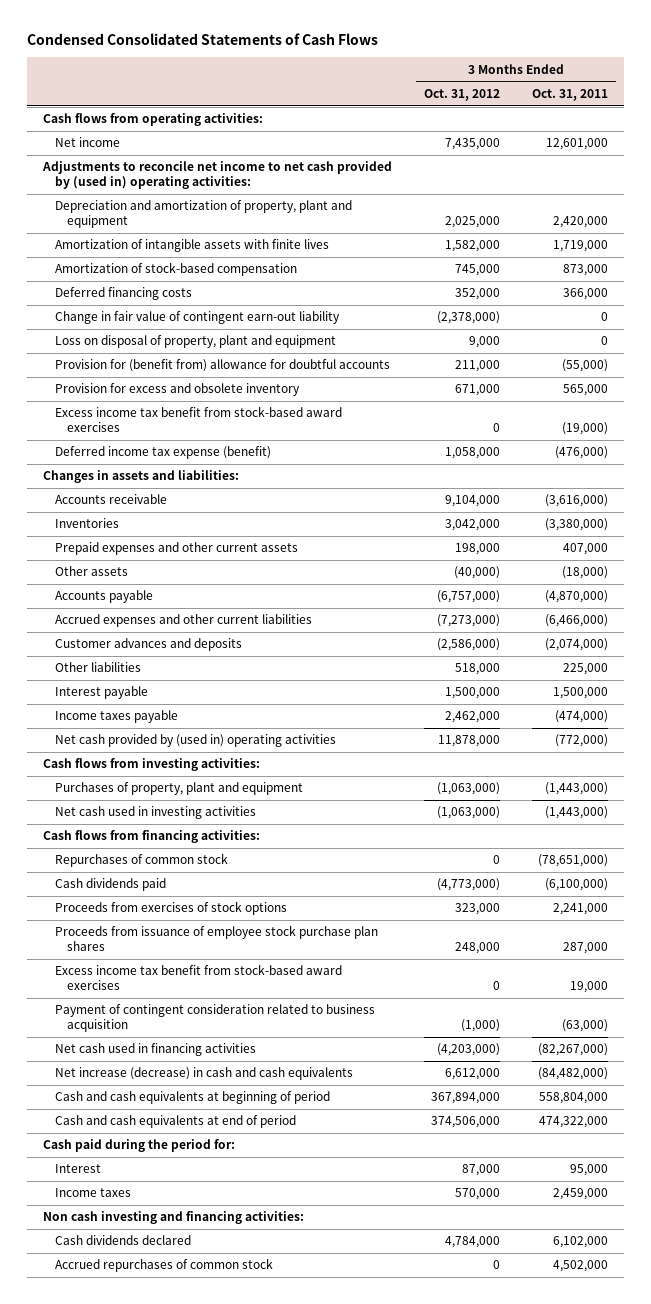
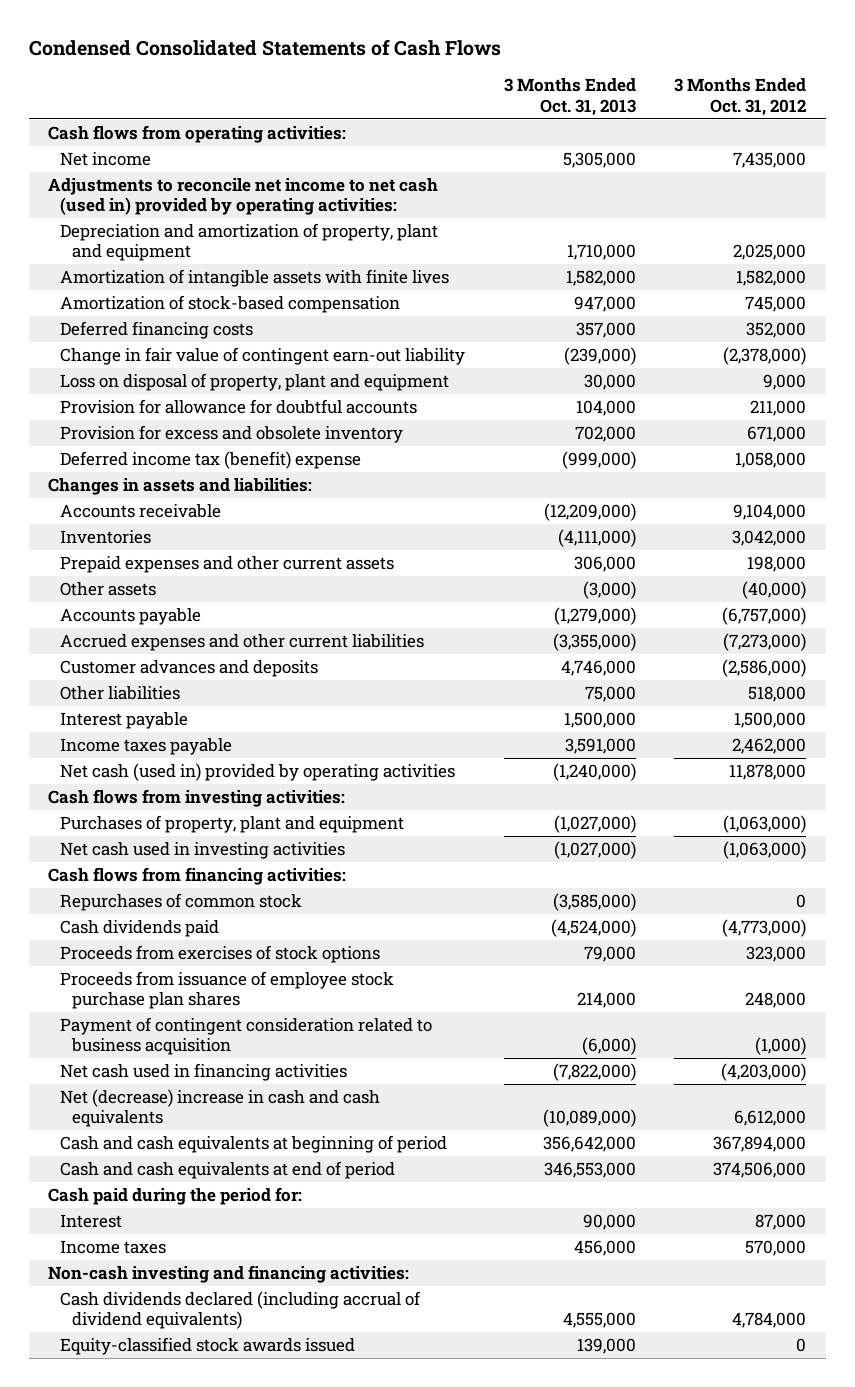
[532,89,609,102] Oct. 31, 2011 -> none
none -> [503,78,636,116] 3 Months Ended Oct. 31, 2013
[41,161,392,190] Adjustments to reconcile net income to net cash provided by (used in) operating activities: -> [48,177,439,216] Adjustments to reconcile net income to net cash (used in) provided by operating activities:
[54,359,390,373] Provision for (benefit from) allowance for doubtful accounts -> [60,398,418,414] Provision for allowance for doubtful accounts
[54,406,342,433] Excess income tax benefit from stock-based award exercises -> none
[54,446,271,460] Deferred income tax expense (benefit) -> [60,450,362,469] Deferred income tax (benefit) expense
[54,734,336,748] Net cash provided by (used in) operating activities -> [60,762,456,781] Net cash (used in) provided by operating activities
[54,964,342,991] Excess income tax benefit from stock-based award exercises -> none
[54,1067,353,1081] Net increase (decrease) in cash and cash equivalents -> [60,1088,381,1128] Net (decrease) increase in cash and cash equivalents
[54,1258,273,1273] Accrued repurchases of common stock -> none
[42,1211,304,1225] Non cash investing and financing activities: -> [48,1264,410,1283] Non-cash investing and financing activities:
[54,1235,191,1246] Cash dividends declared -> [60,1290,422,1330] Cash dividends declared (including accrual of dividend equivalents)
none -> [60,1336,356,1355] Equity-classified stock awards issued

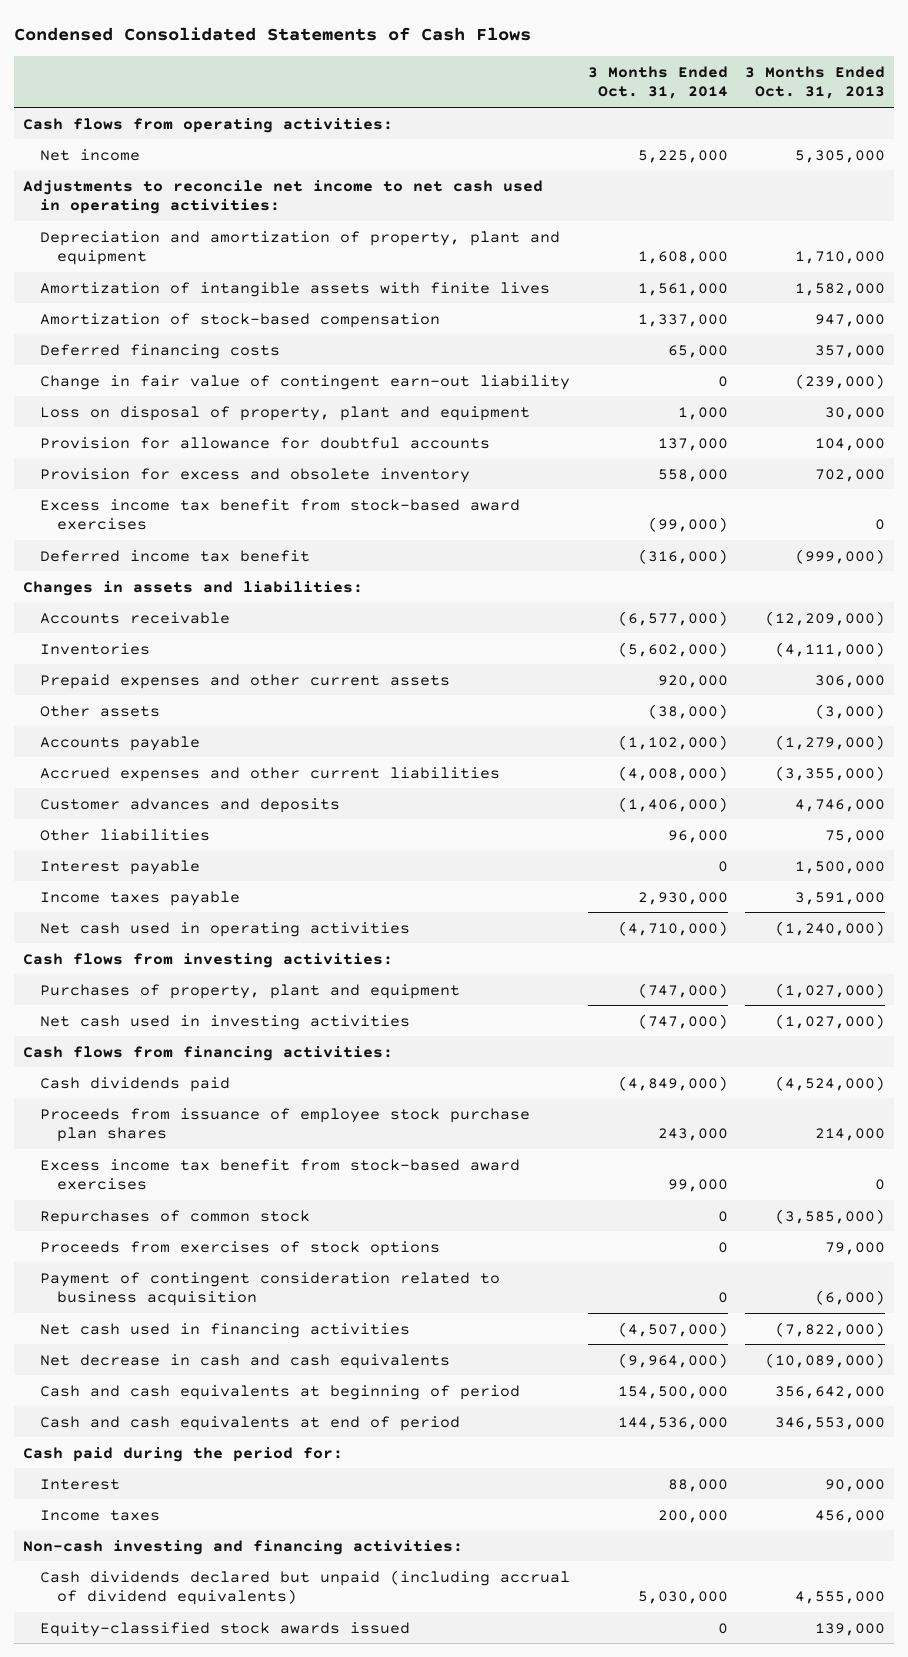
[674,78,807,116] 3 Months Ended Oct. 31, 2012 -> none
none -> [587,65,728,100] 3 Months Ended Oct. 31, 2014
[48,177,439,216] Adjustments to reconcile net income to net cash (used in) provided by operating activities: -> [22,179,543,215] Adjustments to reconcile net income to net cash used in operating activities:
none -> [40,498,521,531] Excess income tax benefit from stock-based award exercises
[60,450,362,469] Deferred income tax (benefit) expense -> [40,549,311,562] Deferred income tax benefit
[60,762,456,781] Net cash (used in) provided by operating activities -> [40,921,411,937] Net cash used in operating activities
none -> [40,1158,521,1191] Excess income tax benefit from stock-based award exercises
[60,892,303,911] Repurchases of common stock -> [40,1209,311,1225] Repurchases of common stock
[60,944,381,963] Proceeds from exercises of stock options -> [40,1240,441,1256] Proceeds from exercises of stock options
[60,1088,381,1128] Net (decrease) increase in cash and cash equivalents -> [40,1353,451,1369] Net decrease in cash and cash equivalents
[60,1290,422,1330] Cash dividends declared (including accrual of dividend equivalents) -> [40,1569,571,1606] Cash dividends declared but unpaid (including accrual of dividend equivalents)

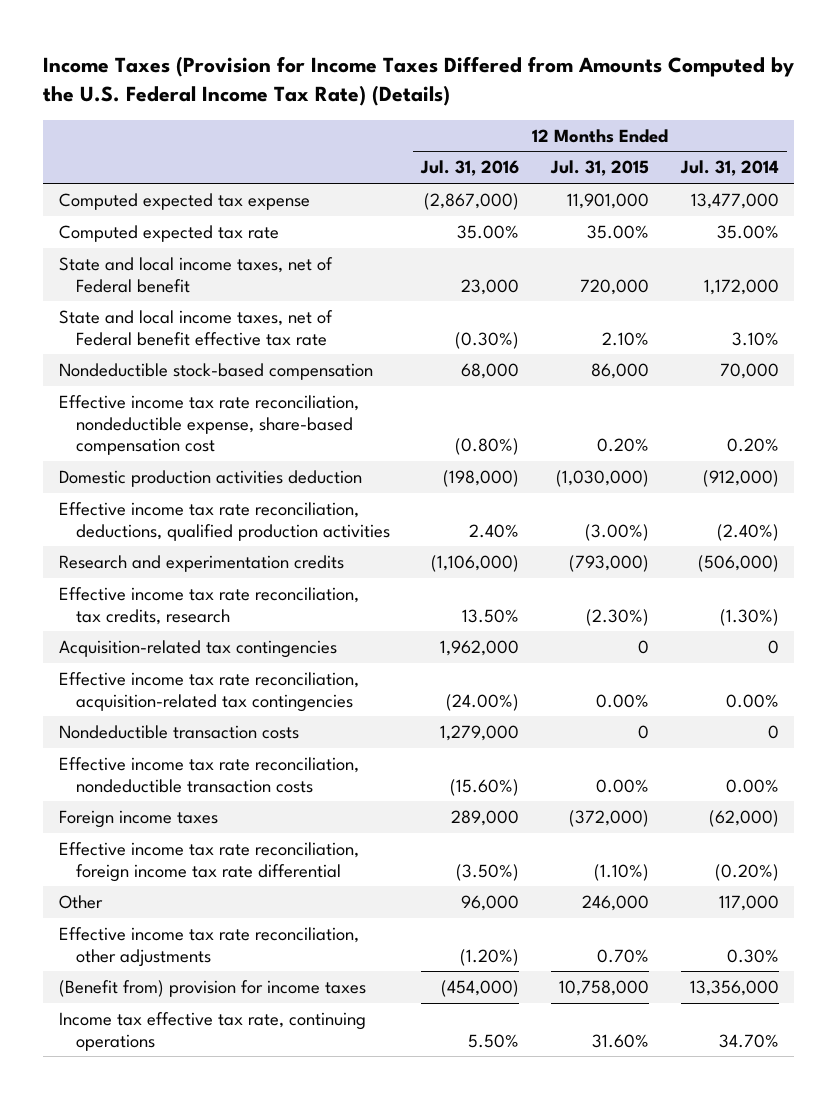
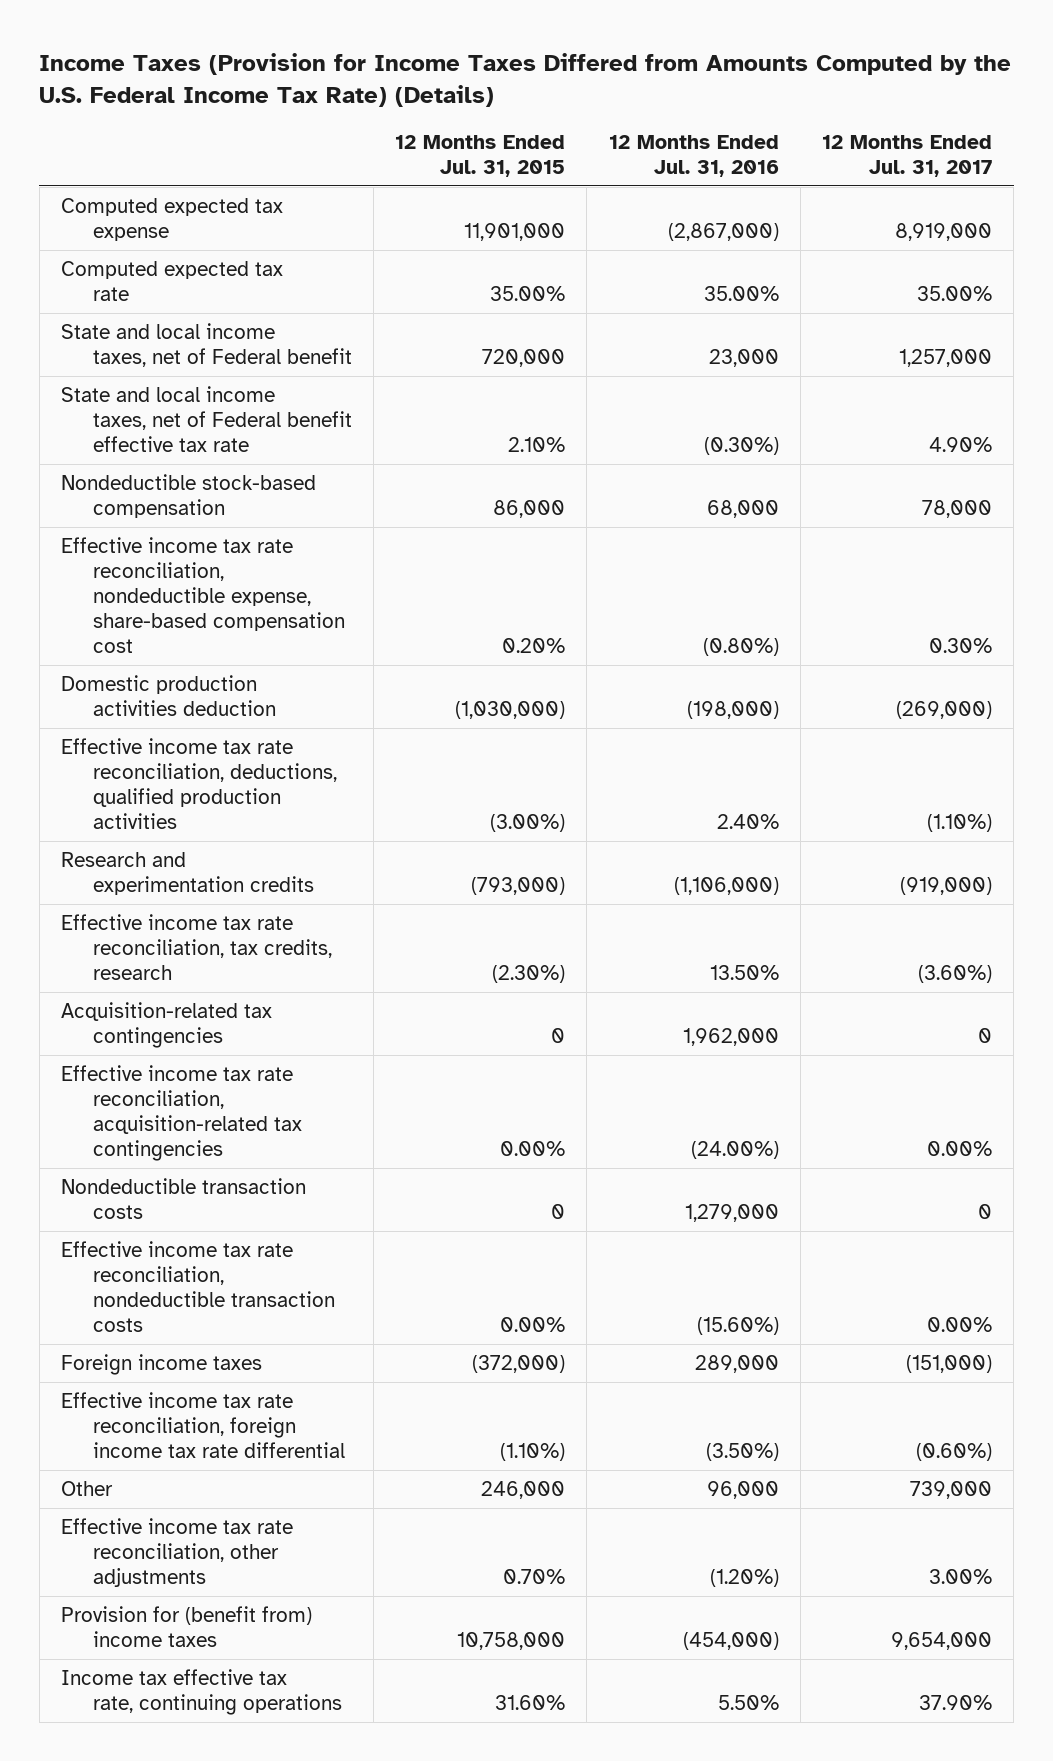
[679,160,779,177] Jul. 31, 2014 -> none
none -> [822,134,993,177] 12 Months Ended Jul. 31, 2017
[59,979,367,997] (Benefit from) provision for income taxes -> [60,1605,312,1647] Provision for (benefit from) income taxes

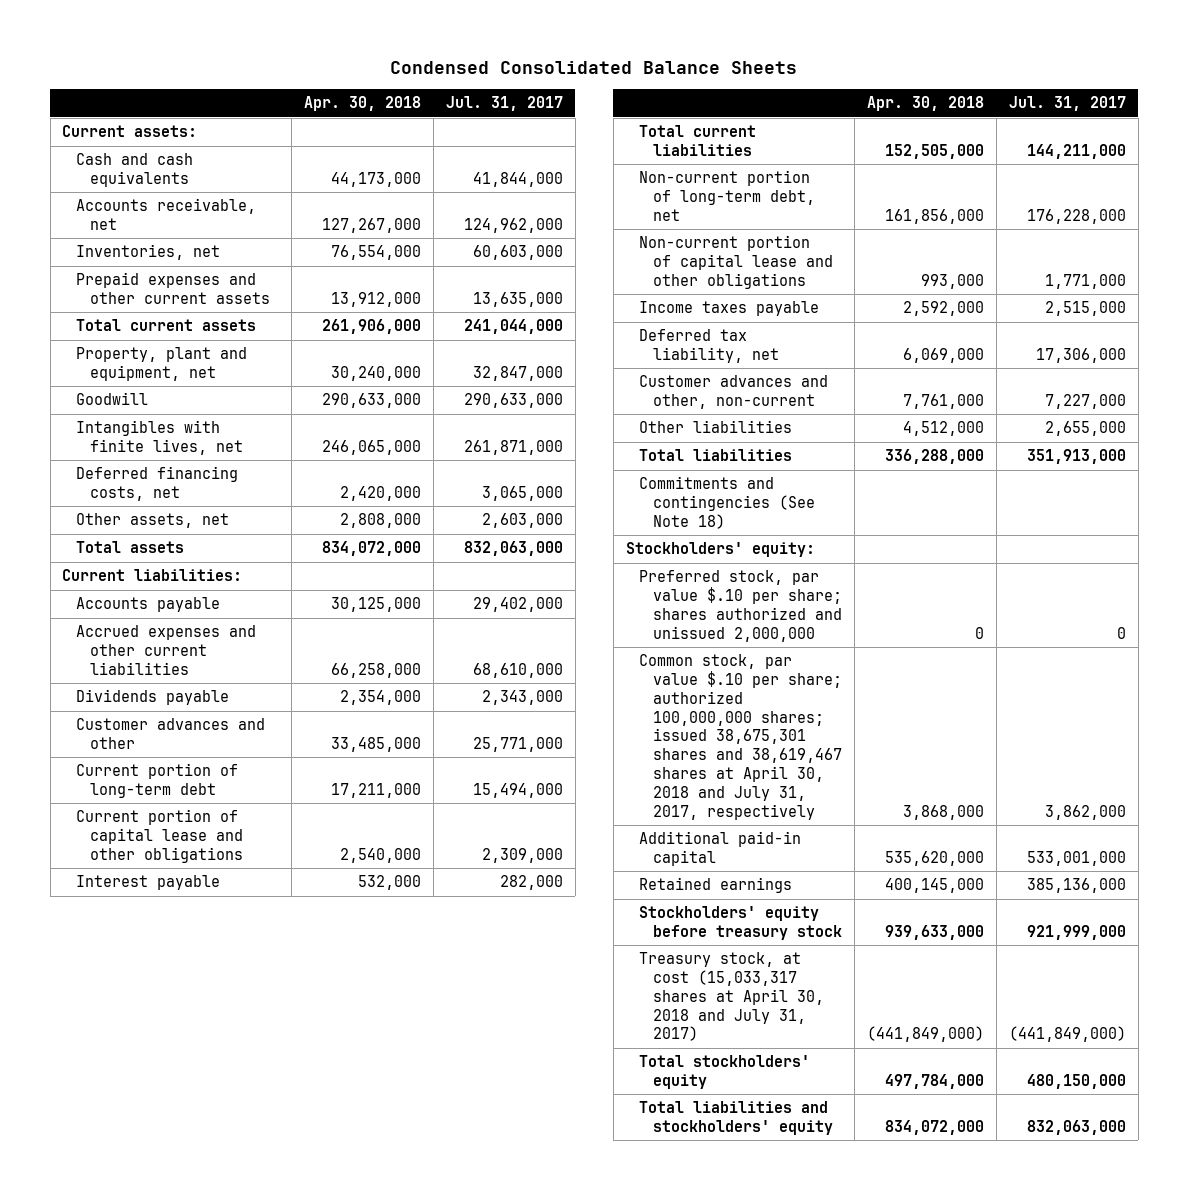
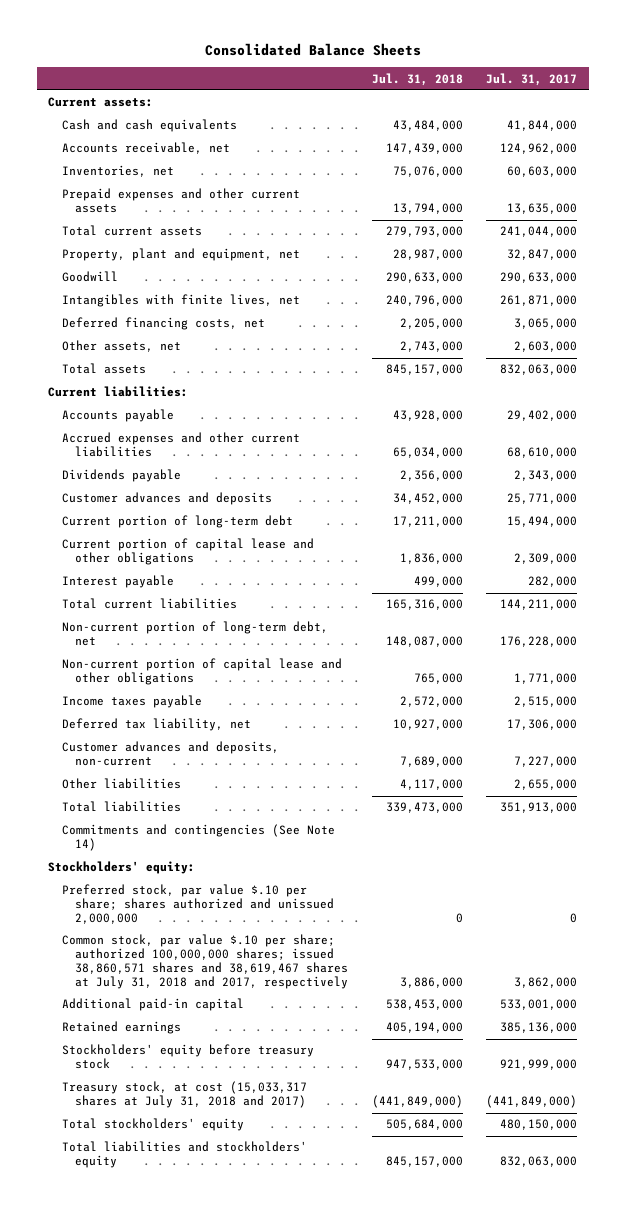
[390,60,798,74] Condensed Consolidated Balance Sheets -> [204,43,421,57] Consolidated Balance Sheets
[303,96,421,112] Apr. 30, 2018 -> none
none -> [371,72,463,86] Jul. 31, 2018
[76,718,266,750] Customer advances and other -> [61,492,272,506] Customer advances and deposits
[639,375,829,410] Customer advances and other, non-current -> [61,741,279,767] Customer advances and deposits, non-current
[639,476,816,529] Commitments and contingencies (See Note 18) -> [61,824,335,852] Commitments and contingencies (See Note 14)
[639,654,843,820] Common stock, par value $.10 per share; authorized 100,000,000 shares; issued 38,675,301 shares and 38,619,467 shares at April 30, 2018 and July 31, 2017, respectively -> [61,934,349,990] Common stock, par value $.10 per share; authorized 100,000,000 shares; issued 38,860,571 shares and 38,619,467 shares at July 31, 2018 and 2017, respectively
[639,952,825,1042] Treasury stock, at cost (15,033,317 shares at April 30, 2018 and July 31, 2017) -> [61,1081,307,1109] Treasury stock, at cost (15,033,317 shares at July 31, 2018 and 2017)

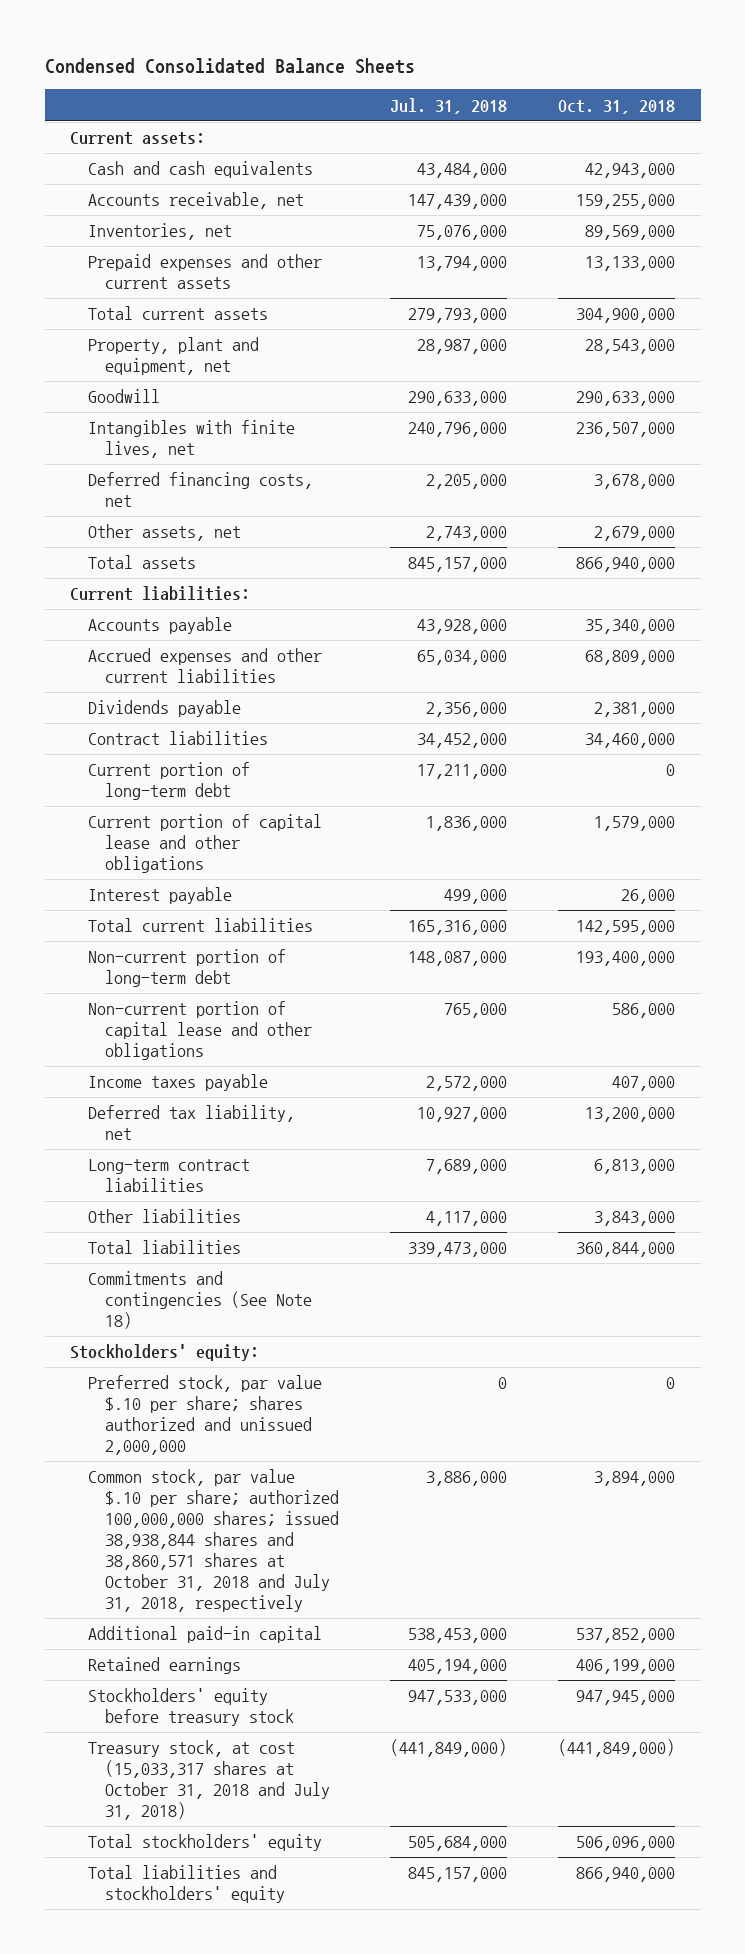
[204,43,421,57] Consolidated Balance Sheets -> [44,57,415,74] Condensed Consolidated Balance Sheets
[486,72,578,86] Jul. 31, 2017 -> none
none -> [558,99,676,114] Oct. 31, 2018
[61,492,272,506] Customer advances and deposits -> [87,731,268,746] Contract liabilities
[61,621,328,647] Non-current portion of long-term debt, net -> [87,949,286,988] Non-current portion of long-term debt
[61,741,279,767] Customer advances and deposits, non-current -> [87,1159,250,1193] Long-term contract liabilities
[61,824,335,852] Commitments and contingencies (See Note 14) -> [87,1271,312,1330] Commitments and contingencies (See Note 18)
[61,934,349,990] Common stock, par value $.10 per share; authorized 100,000,000 shares; issued 38,860,571 shares and 38,619,467 shares at July 31, 2018 and 2017, respectively -> [87,1469,339,1612] Common stock, par value $.10 per share; authorized 100,000,000 shares; issued 38,938,844 shares and 38,860,571 shares at October 31, 2018 and July 31, 2018, respectively
[61,1081,307,1109] Treasury stock, at cost (15,033,317 shares at July 31, 2018 and 2017) -> [87,1740,330,1821] Treasury stock, at cost (15,033,317 shares at October 31, 2018 and July 31, 2018)

